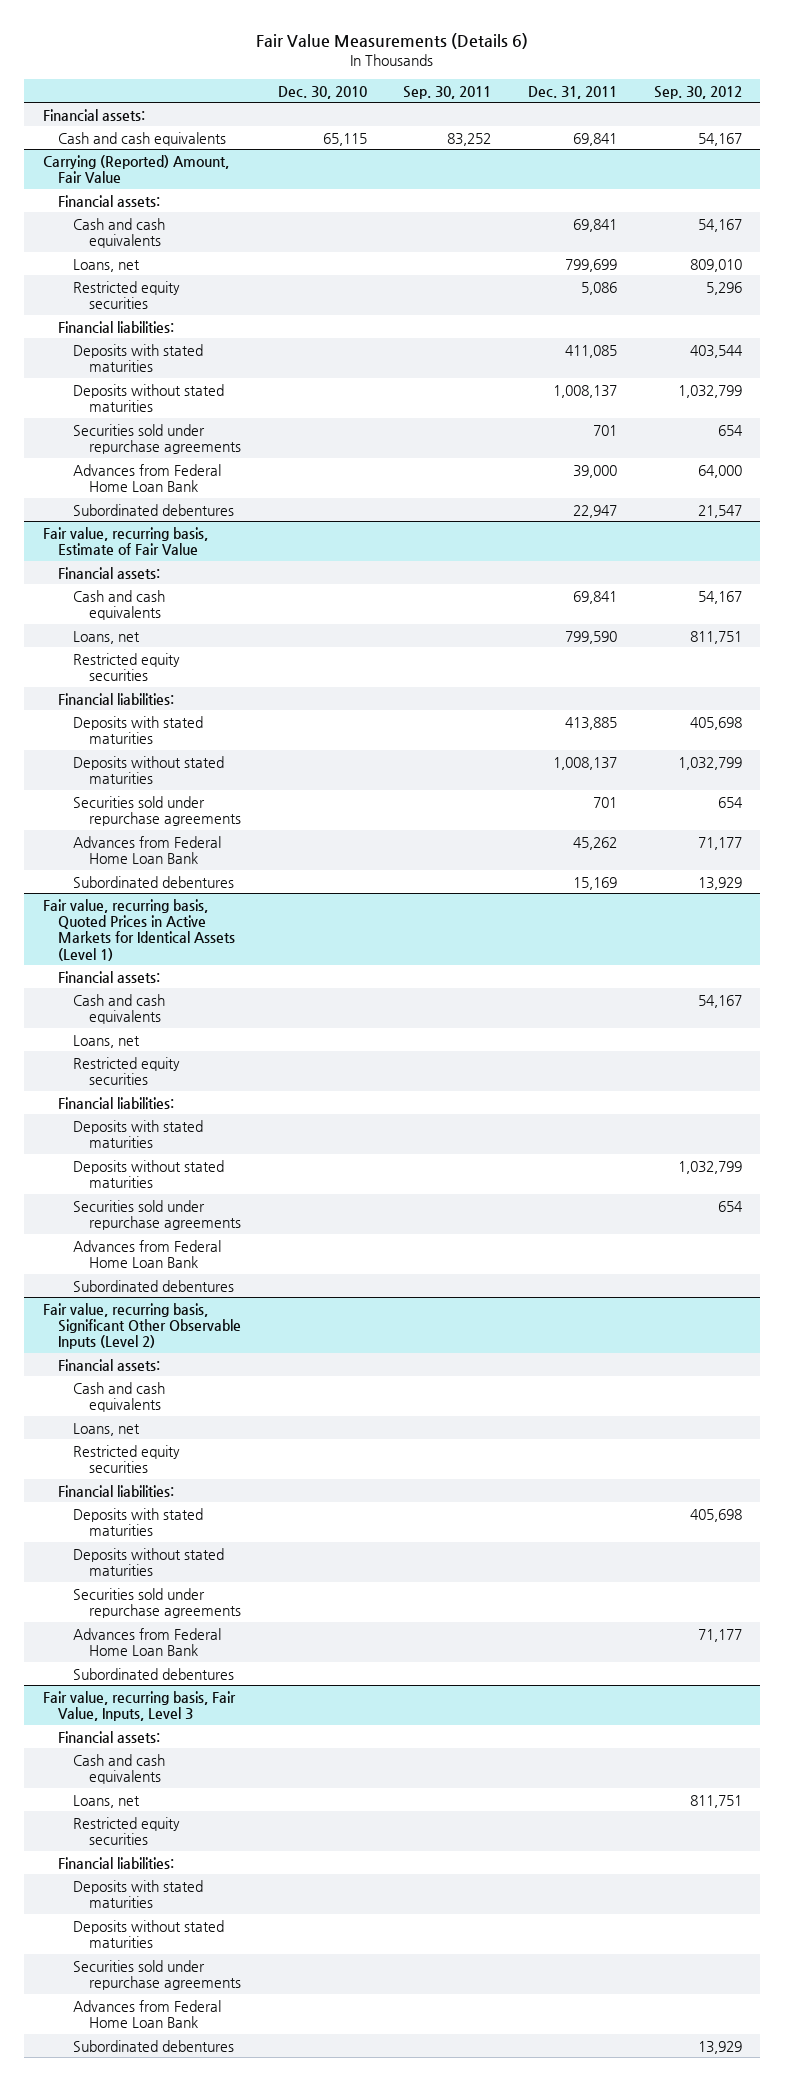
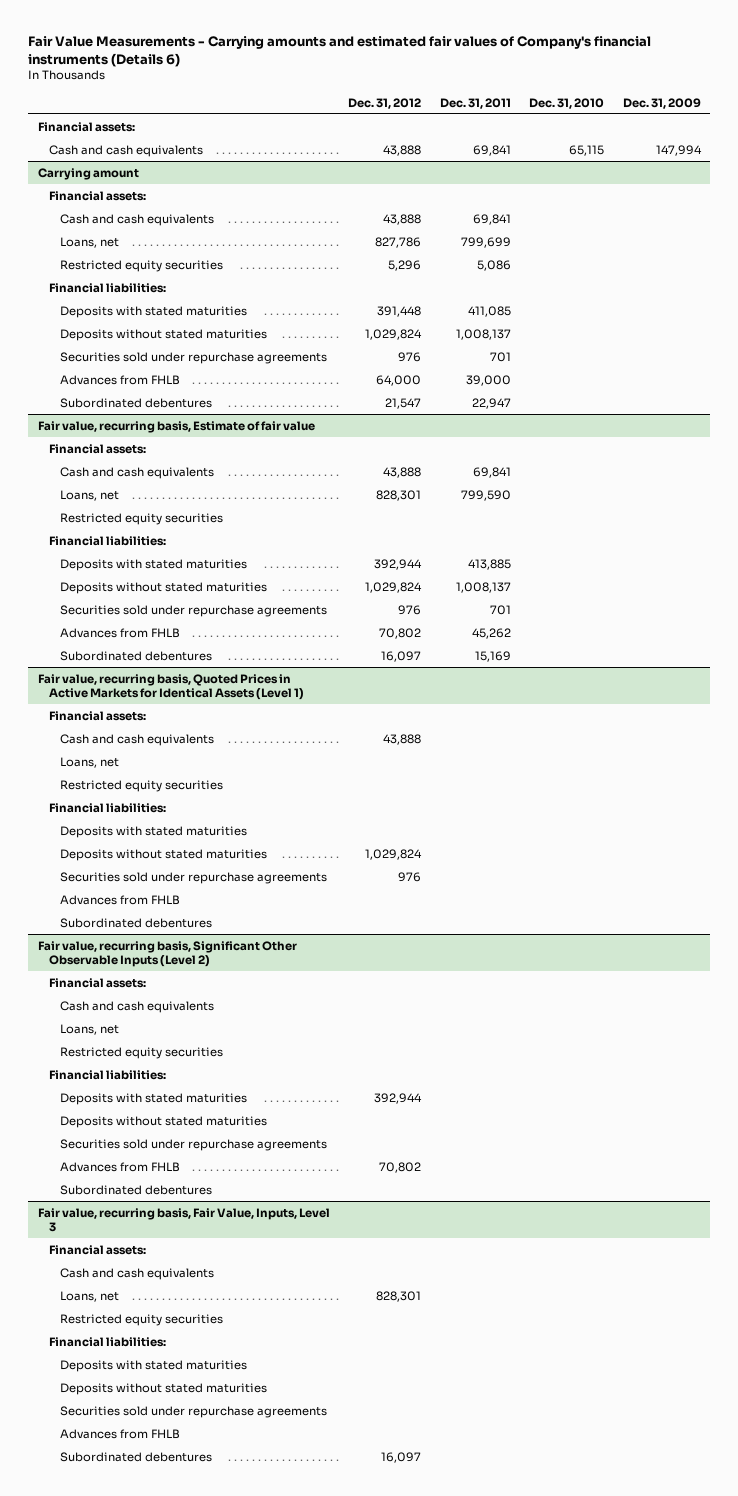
[256,33,529,50] Fair Value Measurements (Details 6) -> [28,36,652,67] Fair Value Measurements - Carrying amounts and estimated fair values of Company's financial instruments (Details 6)
[277,85,367,99] Dec. 30, 2010 -> none
[403,85,492,99] Sep. 30, 2011 -> none
[653,85,742,99] Sep. 30, 2012 -> none
none -> [348,97,422,109] Dec. 31, 2012
none -> [529,97,605,109] Dec. 31, 2010
none -> [622,97,701,109] Dec. 31, 2009
[42,154,229,183] Carrying (Reported) Amount, Fair Value -> none
none -> [37,167,139,180] Carrying amount
[73,463,222,492] Advances from Federal Home Loan Bank -> [59,374,180,385] Advances from FHLB
[42,526,208,555] Fair value, recurring basis, Estimate of Fair Value -> [37,420,315,433] Fair value, recurring basis, Estimate of fair value
[73,835,222,864] Advances from Federal Home Loan Bank -> [59,627,180,638] Advances from FHLB
[73,1239,222,1268] Advances from Federal Home Loan Bank -> [59,894,180,905] Advances from FHLB
[73,1627,222,1656] Advances from Federal Home Loan Bank -> [59,1161,180,1172] Advances from FHLB
[73,1999,222,2028] Advances from Federal Home Loan Bank -> [59,1428,180,1439] Advances from FHLB

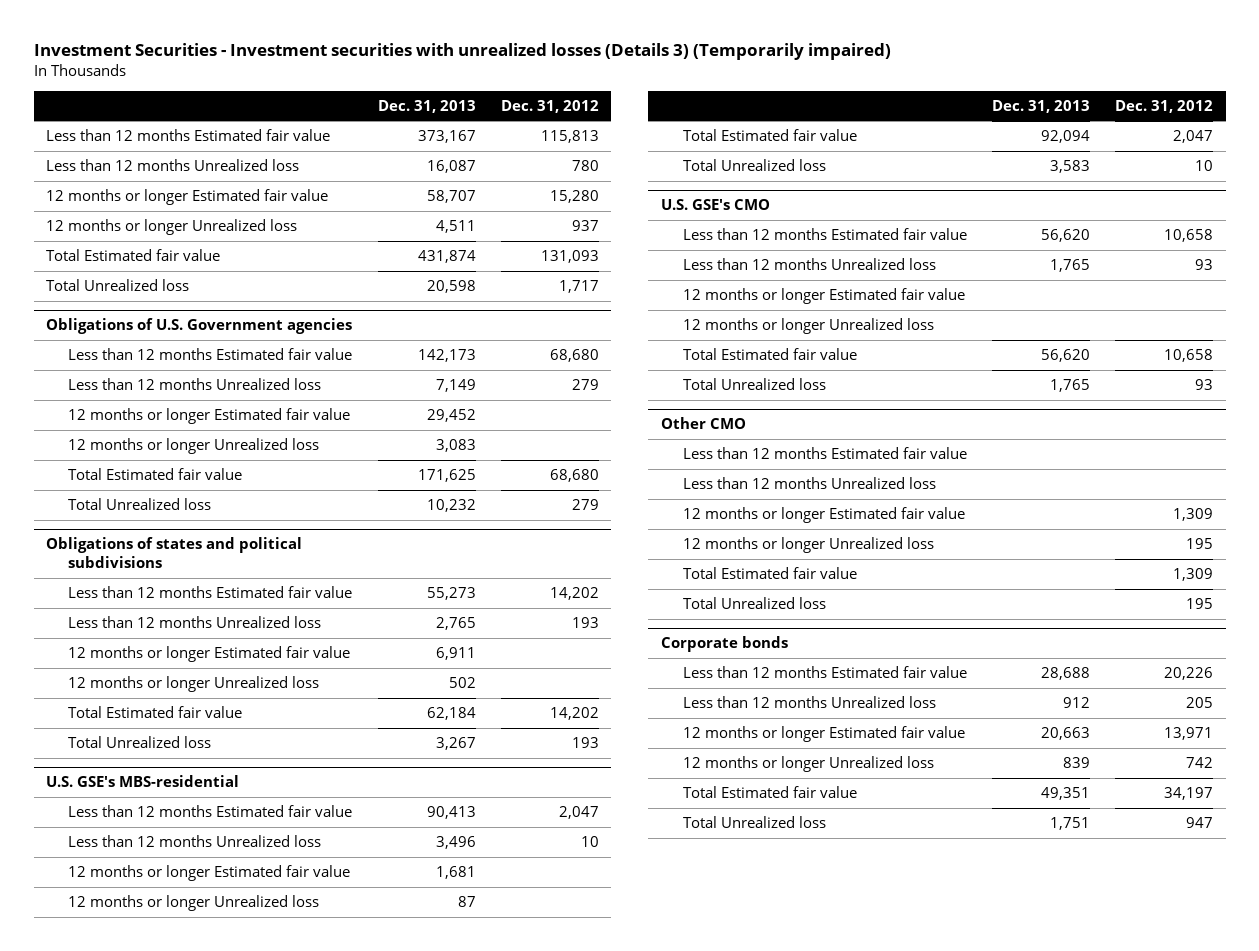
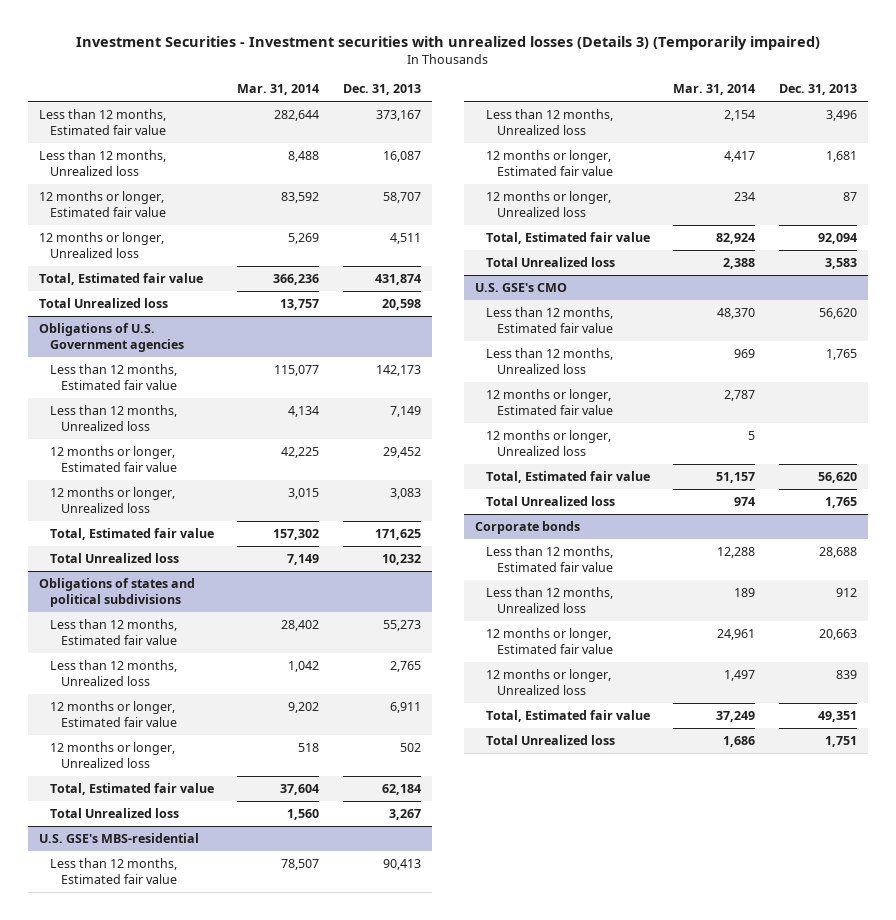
[500,99,599,113] Dec. 31, 2012 -> none
none -> [237,84,320,96] Mar. 31, 2014
[46,128,331,141] Less than 12 months Estimated fair value -> [39,108,167,135] Less than 12 months, Estimated fair value
[46,158,300,171] Less than 12 months Unrealized loss -> [39,149,167,176] Less than 12 months, Unrealized loss
[46,188,329,205] 12 months or longer Estimated fair value -> [39,190,166,217] 12 months or longer, Estimated fair value
[46,218,298,235] 12 months or longer Unrealized loss -> [39,231,165,258] 12 months or longer, Unrealized loss
[46,248,221,261] Total Estimated fair value -> [39,272,204,285] Total, Estimated fair value
[68,347,353,360] Less than 12 months Estimated fair value -> [49,363,177,390] Less than 12 months, Estimated fair value
[68,377,322,390] Less than 12 months Unrealized loss -> [49,404,177,431] Less than 12 months, Unrealized loss
[68,407,351,424] 12 months or longer Estimated fair value -> [49,445,177,472] 12 months or longer, Estimated fair value
[68,437,320,454] 12 months or longer Unrealized loss -> [49,486,175,513] 12 months or longer, Unrealized loss
[68,467,243,480] Total Estimated fair value -> [49,527,214,540] Total, Estimated fair value
[68,585,353,598] Less than 12 months Estimated fair value -> [49,618,177,645] Less than 12 months, Estimated fair value
[68,615,322,628] Less than 12 months Unrealized loss -> [49,659,177,686] Less than 12 months, Unrealized loss
[68,645,351,662] 12 months or longer Estimated fair value -> [49,700,177,727] 12 months or longer, Estimated fair value
[68,675,320,692] 12 months or longer Unrealized loss -> [49,741,175,768] 12 months or longer, Unrealized loss
[68,705,243,718] Total Estimated fair value -> [49,782,214,795] Total, Estimated fair value
[68,804,353,817] Less than 12 months Estimated fair value -> [49,857,177,884] Less than 12 months, Estimated fair value
[68,834,322,847] Less than 12 months Unrealized loss -> [485,108,613,135] Less than 12 months, Unrealized loss
[68,864,351,881] 12 months or longer Estimated fair value -> [485,149,613,176] 12 months or longer, Estimated fair value
[68,894,320,911] 12 months or longer Unrealized loss -> [485,190,611,217] 12 months or longer, Unrealized loss
[682,128,857,141] Total Estimated fair value -> [485,231,650,244] Total, Estimated fair value
[682,227,967,240] Less than 12 months Estimated fair value -> [485,306,613,333] Less than 12 months, Estimated fair value
[682,257,936,270] Less than 12 months Unrealized loss -> [485,347,613,374] Less than 12 months, Unrealized loss
[682,287,965,304] 12 months or longer Estimated fair value -> [485,388,613,415] 12 months or longer, Estimated fair value
[682,317,934,334] 12 months or longer Unrealized loss -> [485,429,611,456] 12 months or longer, Unrealized loss
[682,347,857,360] Total Estimated fair value -> [485,470,650,483] Total, Estimated fair value
[660,417,746,430] Other CMO -> none
[682,446,967,459] Less than 12 months Estimated fair value -> none
[682,476,936,489] Less than 12 months Unrealized loss -> none
[682,506,965,523] 12 months or longer Estimated fair value -> none
[682,536,934,553] 12 months or longer Unrealized loss -> none
[682,566,857,579] Total Estimated fair value -> none
[682,596,826,609] Total Unrealized loss -> none
[682,665,967,678] Less than 12 months Estimated fair value -> [485,545,613,572] Less than 12 months, Estimated fair value
[682,695,936,708] Less than 12 months Unrealized loss -> [485,586,613,613] Less than 12 months, Unrealized loss
[682,725,965,742] 12 months or longer Estimated fair value -> [485,627,613,654] 12 months or longer, Estimated fair value
[682,755,934,772] 12 months or longer Unrealized loss -> [485,668,611,695] 12 months or longer, Unrealized loss
[682,785,857,798] Total Estimated fair value -> [485,709,650,722] Total, Estimated fair value

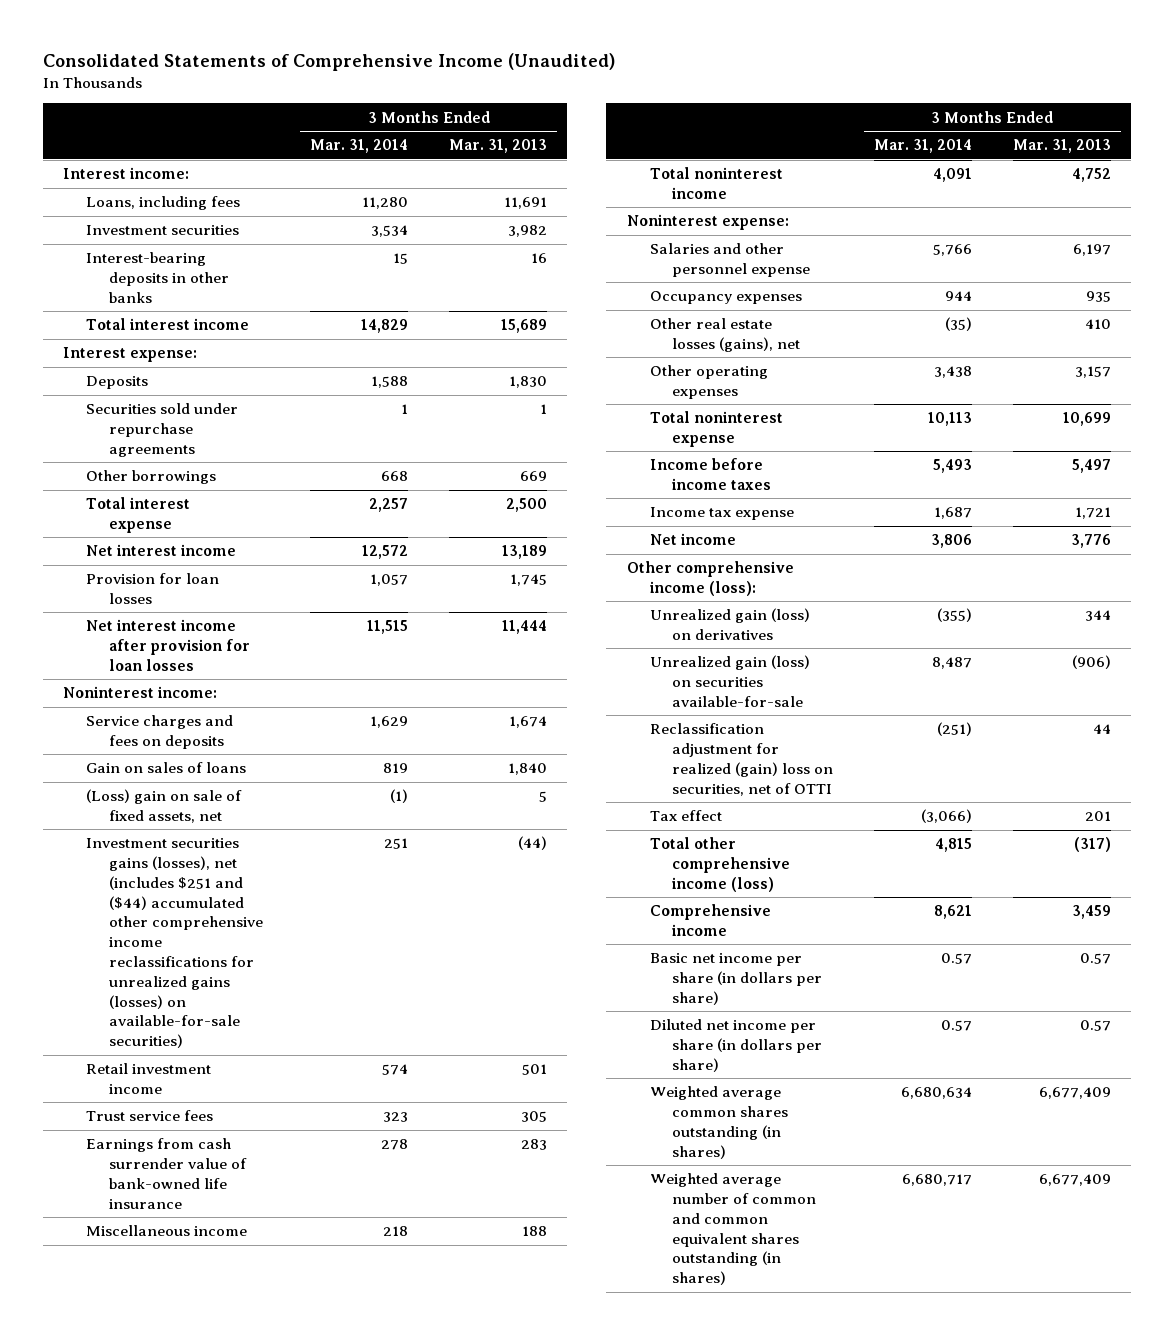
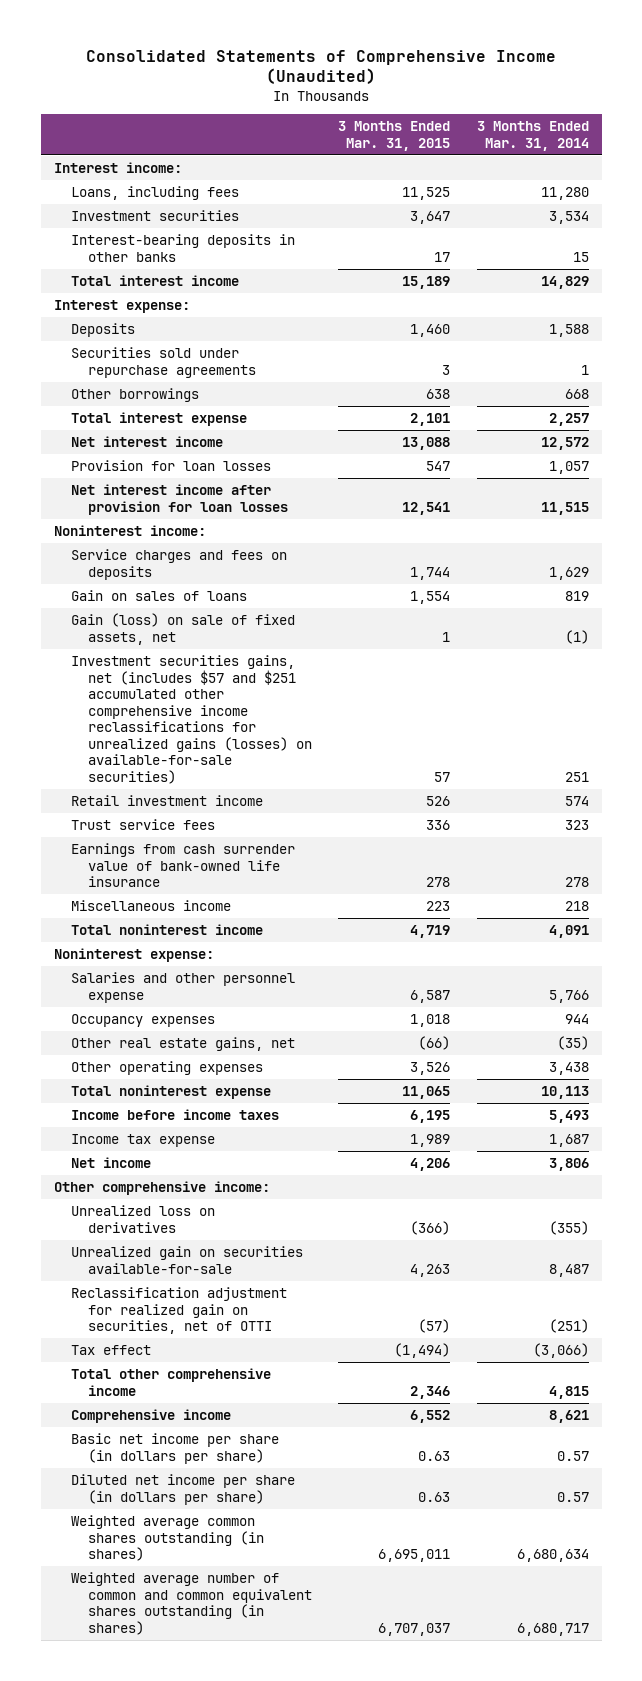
[448,139,547,154] Mar. 31, 2013 -> none
none -> [338,121,451,151] 3 Months Ended Mar. 31, 2015
[85,789,242,824] (Loss) gain on sale of fixed assets, net -> [70,612,295,645] Gain (loss) on sale of fixed assets, net
[85,838,263,1049] Investment securities gains (losses), net (includes $251 and ($44) accumulated other comprehensive income reclassifications for unrealized gains (losses) on available-for-sale securities) -> [70,654,312,785] Investment securities gains, net (includes $57 and $251 accumulated other comprehensive income reclassifications for unrealized gains (losses) on available-for-sale securities)
[649,318,801,353] Other real estate losses (gains), net -> [70,1036,295,1051] Other real estate gains, net
[626,561,794,597] Other comprehensive income (loss): -> [53,1180,270,1195] Other comprehensive income:
[649,608,810,641] Unrealized gain (loss) on derivatives -> [70,1204,215,1233] Unrealized loss on derivatives
[649,655,810,707] Unrealized gain (loss) on securities available-for-sale -> [70,1245,303,1274] Unrealized gain on securities available-for-sale
[649,723,834,796] Reclassification adjustment for realized (gain) loss on securities, net of OTTI -> [70,1286,287,1335] Reclassification adjustment for realized gain on securities, net of OTTI
[649,837,791,892] Total other comprehensive income (loss) -> [70,1367,271,1396] Total other comprehensive income

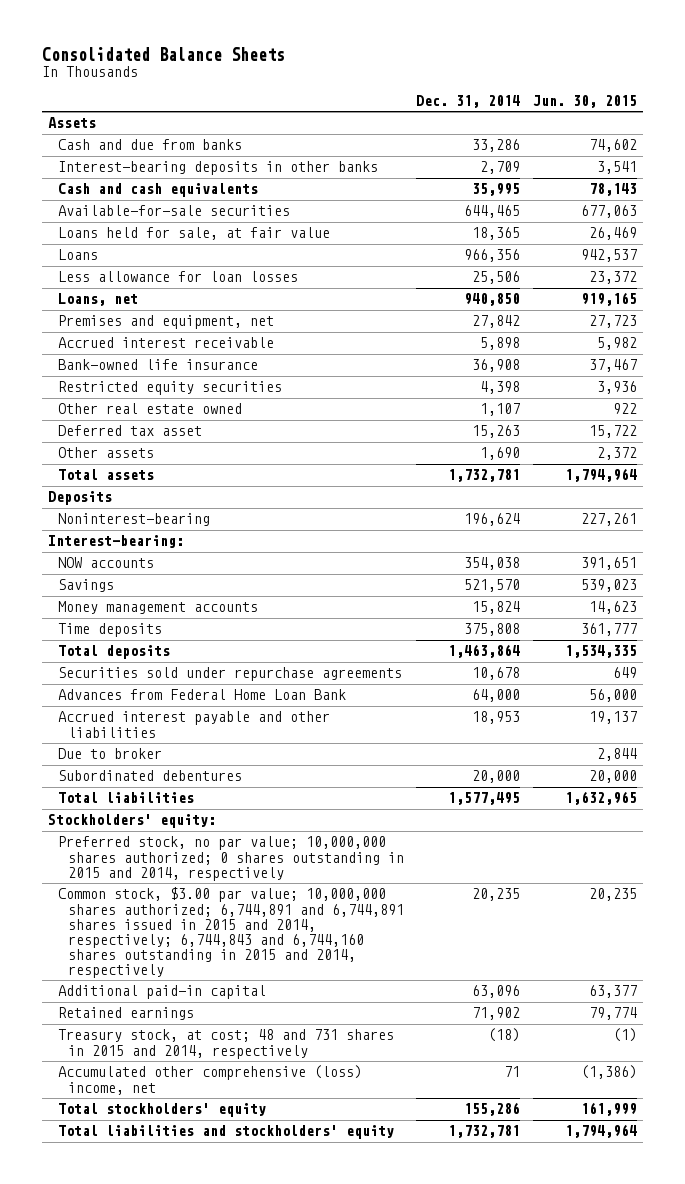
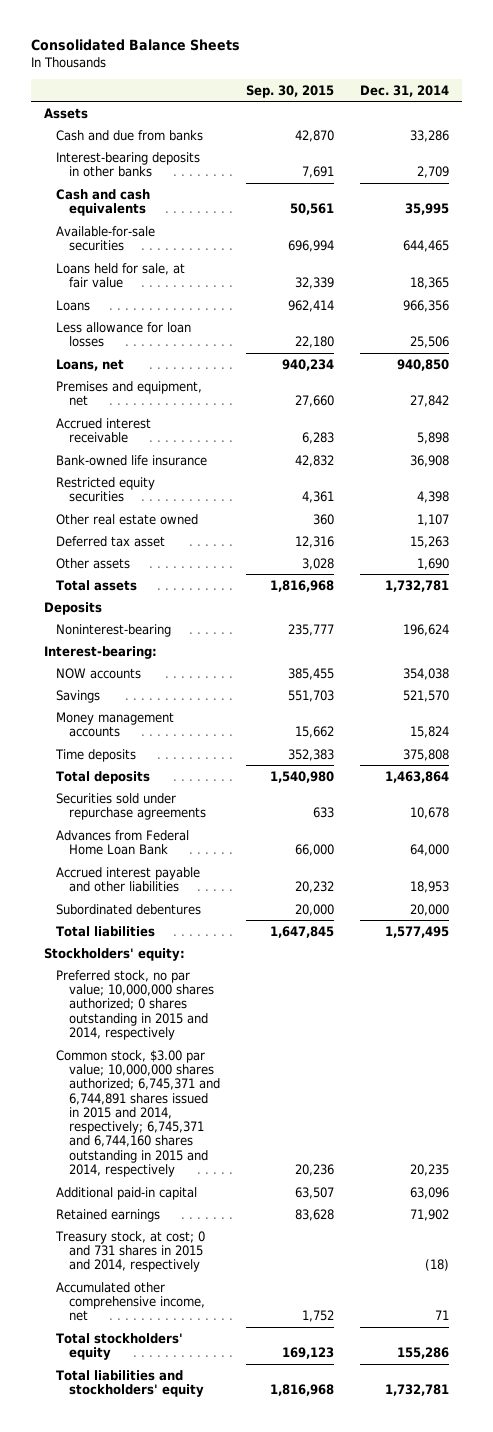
[532,95,637,109] Jun. 30, 2015 -> none
none -> [245,84,334,98] Sep. 30, 2015
[58,748,163,760] Due to broker -> none
[58,887,404,978] Common stock, $3.00 par value; 10,000,000 shares authorized; 6,744,891 and 6,744,891 shares issued in 2015 and 2014, respectively; 6,744,843 and 6,744,160 shares outstanding in 2015 and 2014, respectively -> [56,1049,220,1178] Common stock, $3.00 par value; 10,000,000 shares authorized; 6,745,371 and 6,744,891 shares issued in 2015 and 2014, respectively; 6,745,371 and 6,744,160 shares outstanding in 2015 and 2014, respectively
[58,1029,395,1059] Treasury stock, at cost; 48 and 731 shares in 2015 and 2014, respectively -> [55,1230,206,1273] Treasury stock, at cost; 0 and 731 shares in 2015 and 2014, respectively
[58,1065,363,1095] Accumulated other comprehensive (loss) income, net -> [56,1281,205,1322] Accumulated other comprehensive income, net

